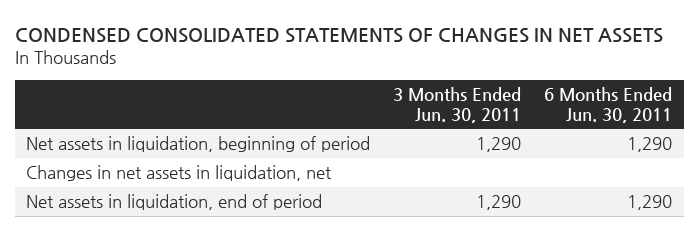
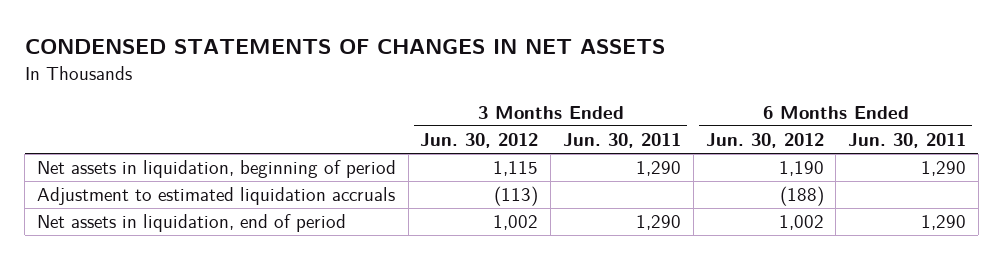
[14,27,663,43] CONDENSED CONSOLIDATED STATEMENTS OF CHANGES IN NET ASSETS -> [24,38,665,54] CONDENSED STATEMENTS OF CHANGES IN NET ASSETS
none -> [420,133,539,149] Jun. 30, 2012
none -> [705,133,824,149] Jun. 30, 2012
[26,165,333,182] Changes in net assets in liquidation, net -> [36,187,395,206] Adjustment to estimated liquidation accruals

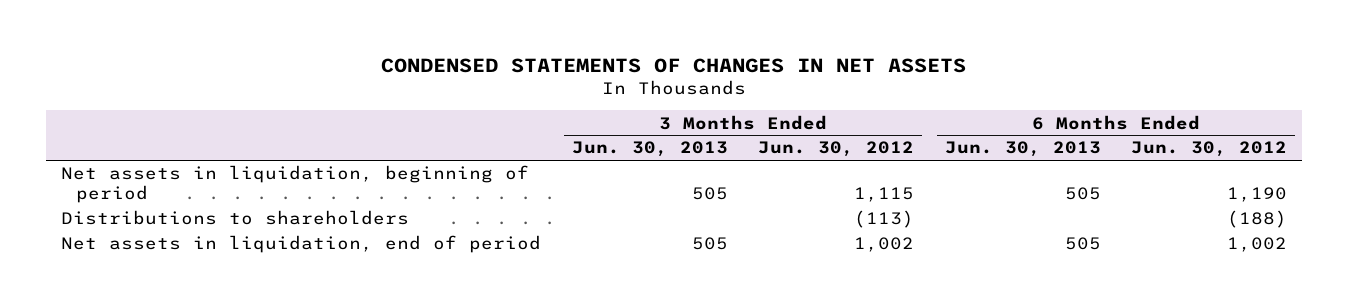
[562,133,681,149] Jun. 30, 2011 -> none
[848,133,967,149] Jun. 30, 2011 -> none
none -> [571,141,728,158] Jun. 30, 2013
none -> [944,141,1101,158] Jun. 30, 2013
[36,187,395,206] Adjustment to estimated liquidation accruals -> [61,210,410,226] Distributions to shareholders

